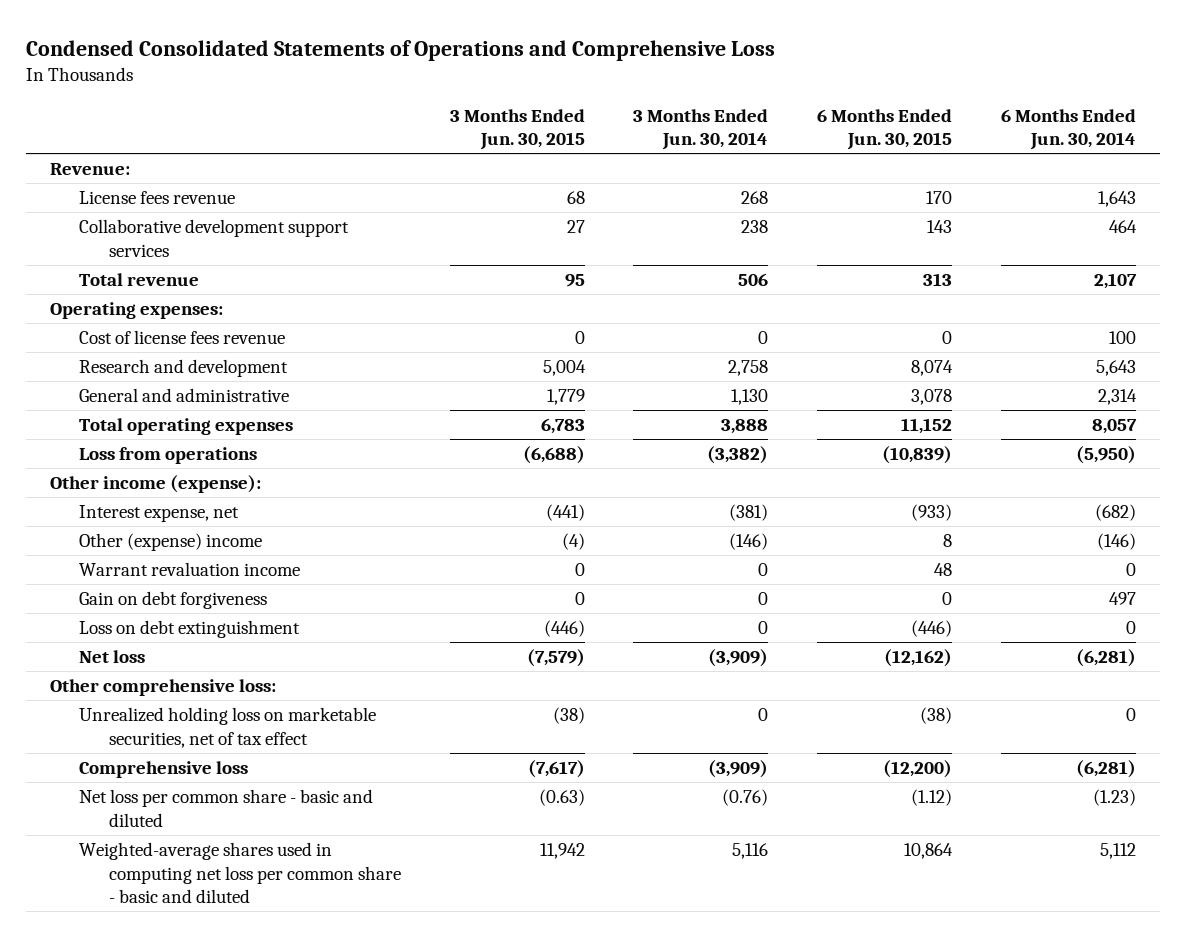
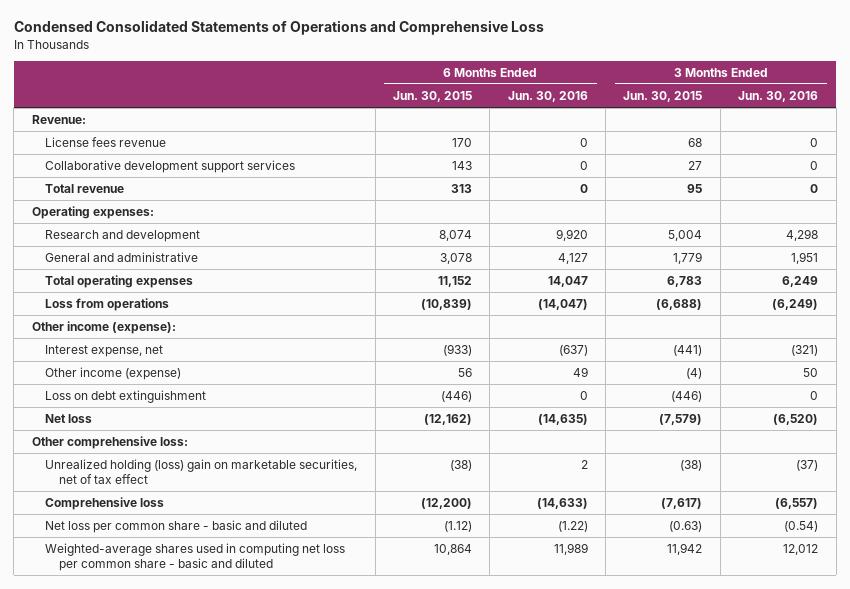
[633,108,769,151] 3 Months Ended Jun. 30, 2014 -> none
[1000,108,1136,151] 6 Months Ended Jun. 30, 2014 -> none
none -> [507,90,588,102] Jun. 30, 2016
none -> [738,90,819,102] Jun. 30, 2016
[79,330,286,345] Cost of license fees revenue -> none
[79,562,301,577] Warrant revaluation income -> none
[79,591,268,610] Gain on debt forgiveness -> none
[79,533,263,552] Other (expense) income -> [45,367,182,381] Other income (expense)
[942,534,952,548] 8 -> [458,368,473,378] 56
[79,707,377,748] Unrealized holding loss on marketable securities, net of tax effect -> [45,459,358,484] Unrealized holding (loss) gain on marketable securities, net of tax effect

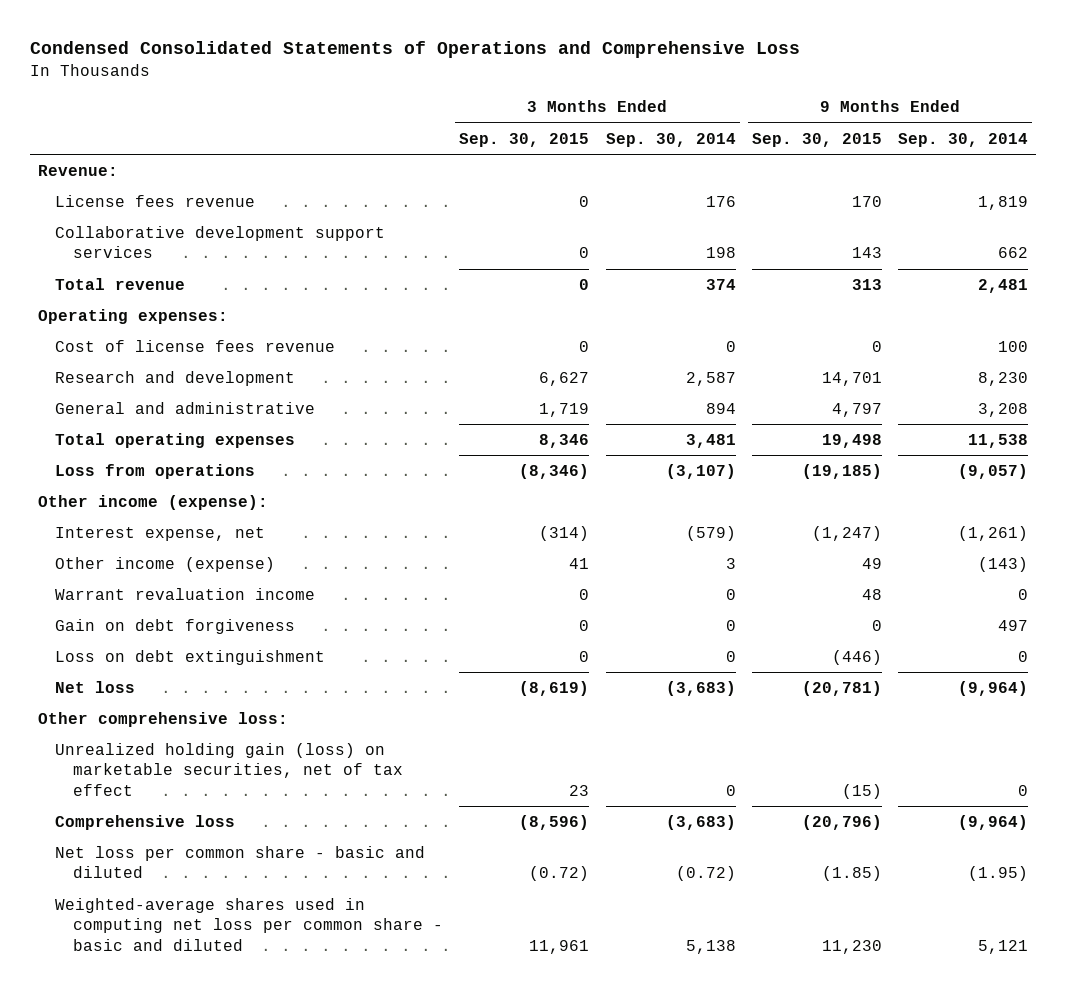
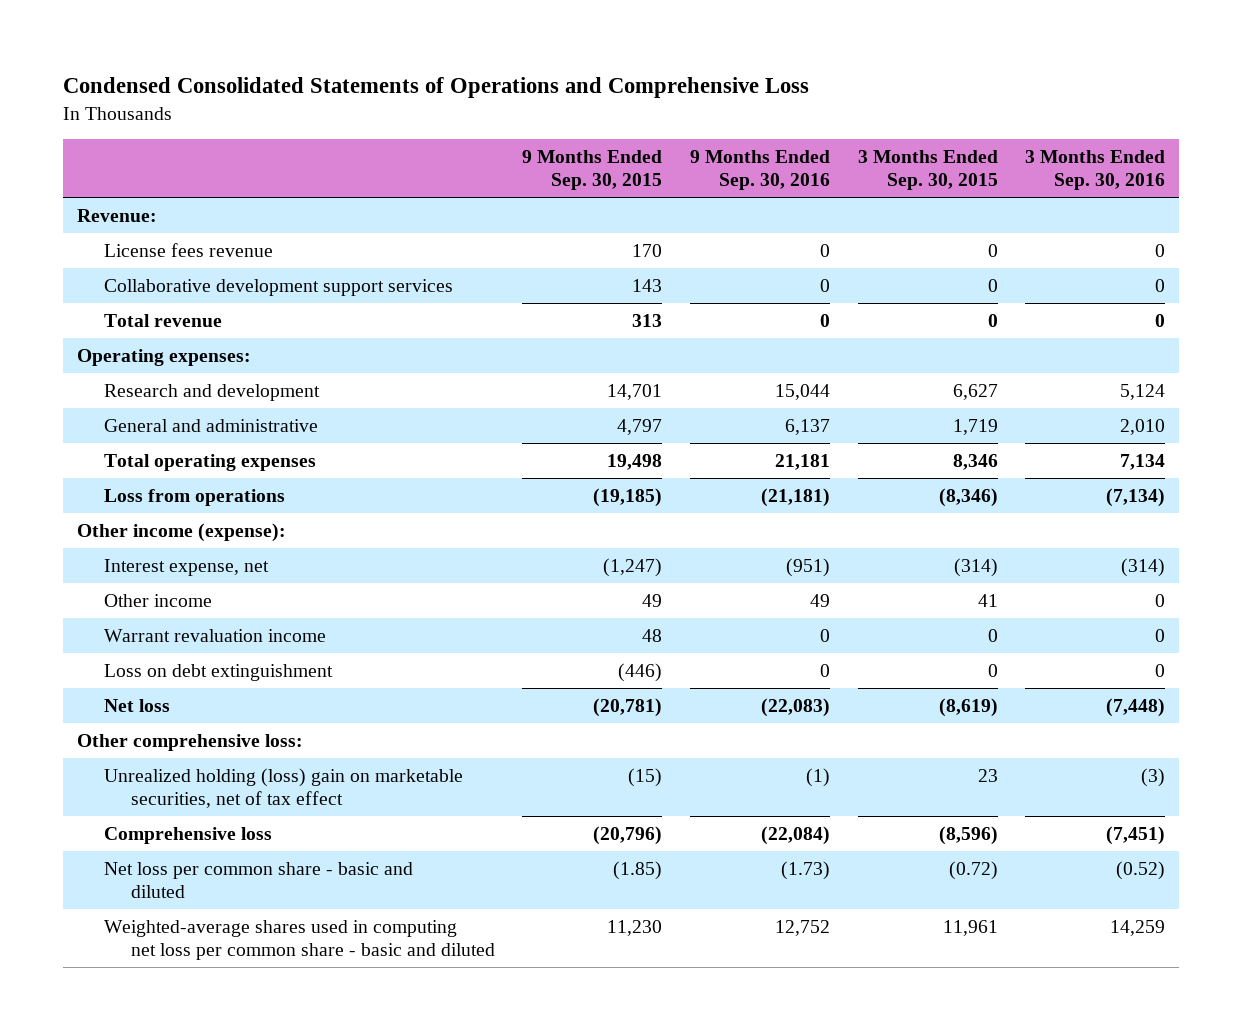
[605,132,736,147] Sep. 30, 2014 -> none
[898,132,1029,147] Sep. 30, 2014 -> none
none -> [689,150,830,190] 9 Months Ended Sep. 30, 2016
none -> [1025,150,1166,190] 3 Months Ended Sep. 30, 2016
[55,339,336,352] Cost of license fees revenue -> none
[55,556,276,572] Other income (expense) -> [103,593,212,607] Other income
[55,618,296,634] Gain on debt forgiveness -> none
[55,742,403,796] Unrealized holding gain (loss) on marketable securities, net of tax effect -> [103,767,463,808] Unrealized holding (loss) gain on marketable securities, net of tax effect

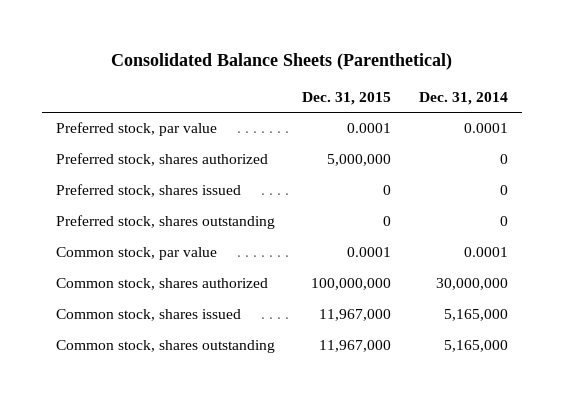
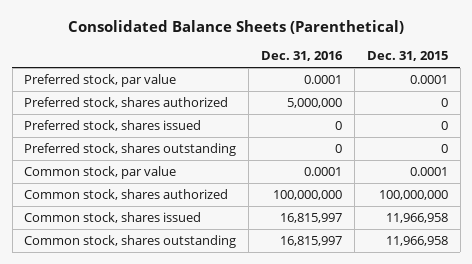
[419,91,509,105] Dec. 31, 2014 -> none
none -> [261,51,344,62] Dec. 31, 2016
[327,154,392,167] 5,000,000 -> [440,98,448,108] 0
[319,309,392,322] 11,967,000 -> [385,213,448,224] 11,966,958
[319,340,392,353] 11,967,000 -> [385,236,448,247] 11,966,958

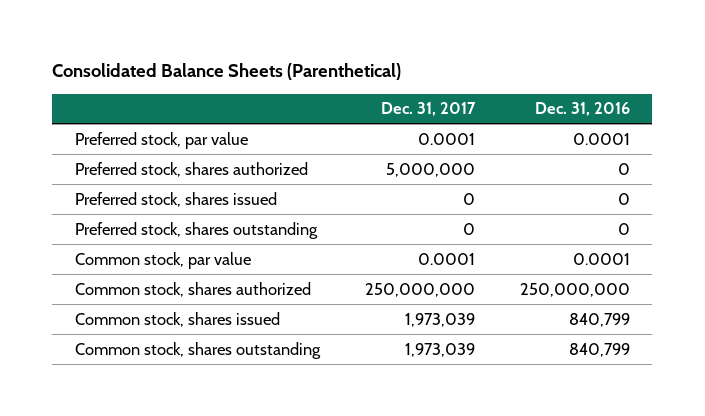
[366,51,448,62] Dec. 31, 2015 -> none
none -> [380,102,476,117] Dec. 31, 2017
[287,98,343,109] 5,000,000 -> [617,162,630,175] 0
[273,190,343,201] 100,000,000 -> [519,282,630,297] 250,000,000
[280,213,343,224] 16,815,997 -> [568,312,630,327] 840,799
[280,236,343,247] 16,815,997 -> [568,342,630,357] 840,799

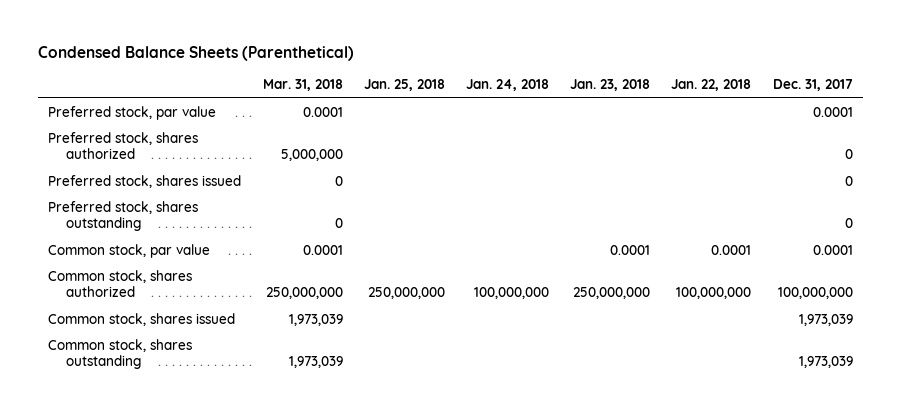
[52,63,402,81] Consolidated Balance Sheets (Parenthetical) -> [37,46,354,62] Condensed Balance Sheets (Parenthetical)
[534,102,630,117] Dec. 31, 2016 -> none
none -> [262,79,343,92] Mar. 31, 2018
none -> [363,79,445,92] Jan. 25, 2018
none -> [465,79,549,92] Jan. 24, 2018
none -> [570,79,651,92] Jan. 23, 2018
none -> [671,79,752,92] Jan. 22, 2018
[385,162,475,177] 5,000,000 -> [844,149,853,160] 0
[364,282,475,297] 250,000,000 -> [777,287,853,300] 100,000,000

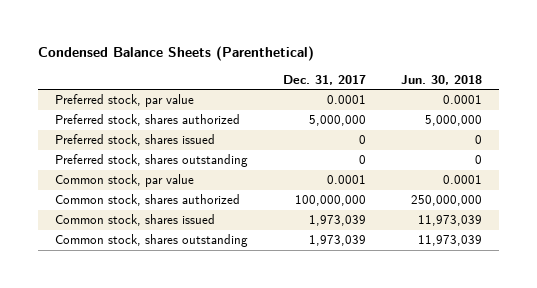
[262,79,343,92] Mar. 31, 2018 -> none
[363,79,445,92] Jan. 25, 2018 -> none
[465,79,549,92] Jan. 24, 2018 -> none
[570,79,651,92] Jan. 23, 2018 -> none
[671,79,752,92] Jan. 22, 2018 -> none
none -> [400,74,482,85] Jun. 30, 2018
[844,149,853,160] 0 -> [309,115,367,127] 5,000,000

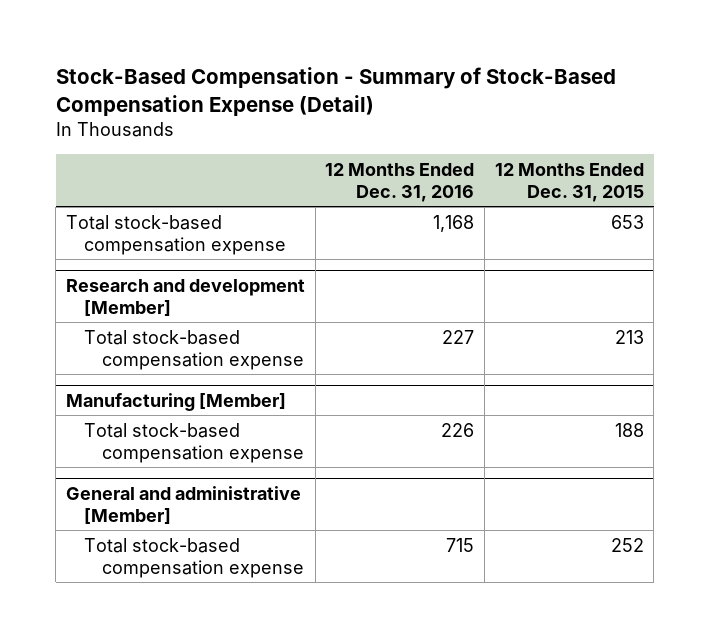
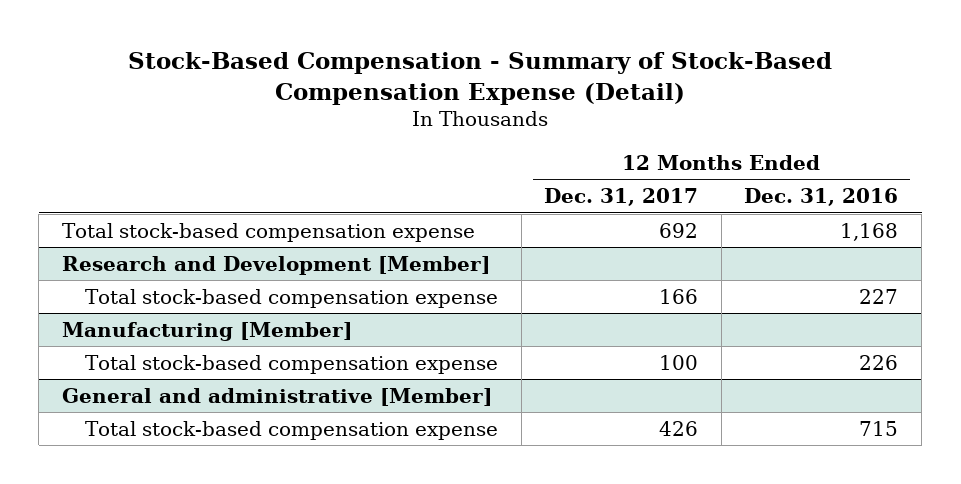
[494,162,644,202] 12 Months Ended Dec. 31, 2015 -> none
none -> [544,188,699,207] Dec. 31, 2017
[66,278,306,317] Research and development [Member] -> [62,255,491,275] Research and Development [Member]

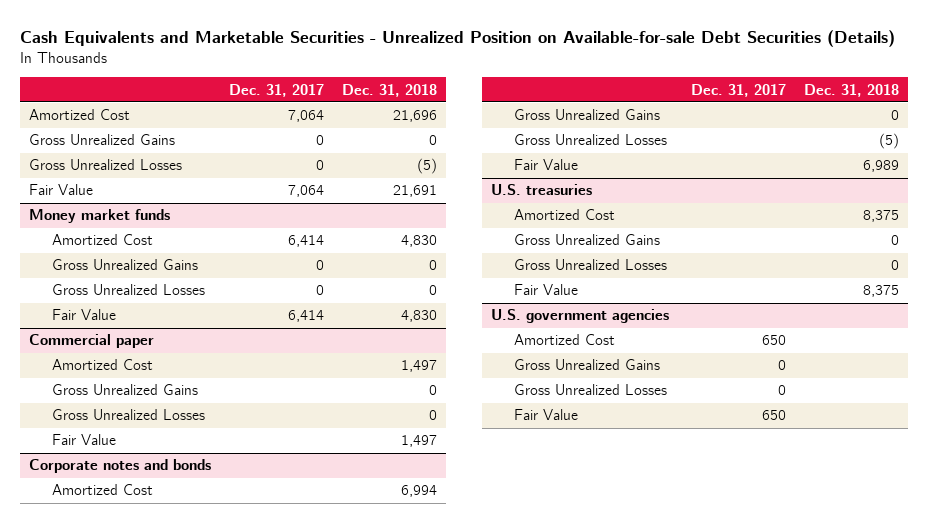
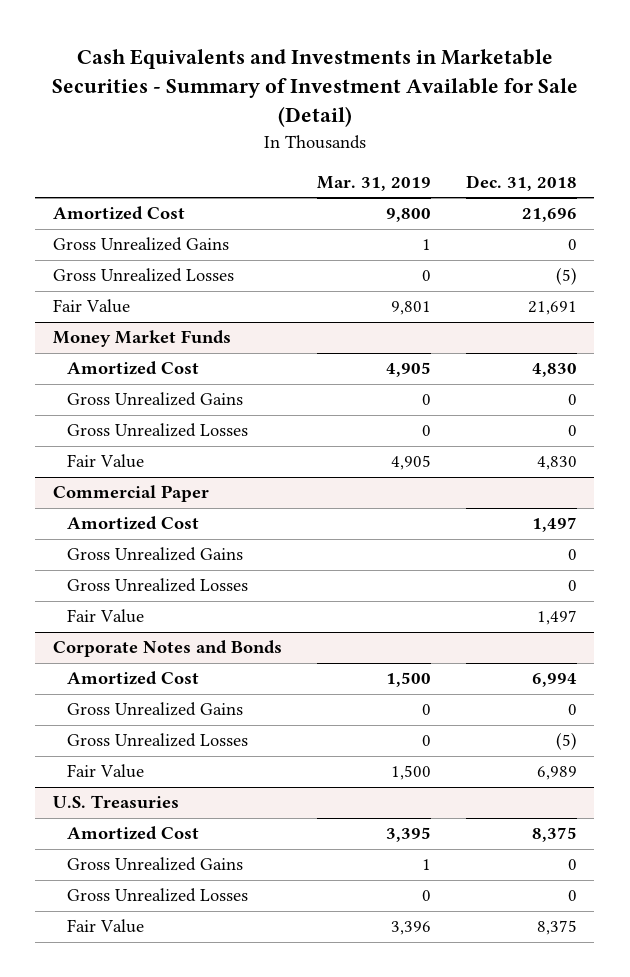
[20,29,896,47] Cash Equivalents and Marketable Securities - Unrealized Position on Available-for-sale Debt Securities (Details) -> [51,49,578,128] Cash Equivalents and Investments in Marketable Securities - Summary of Investment Available for Sale (Detail)
[229,83,325,97] Dec. 31, 2017 -> none
none -> [316,175,431,191] Mar. 31, 2019
[29,209,171,224] Money market funds -> [52,330,231,348] Money Market Funds
[29,334,155,349] Commercial paper -> [52,485,209,503] Commercial Paper
[29,459,212,474] Corporate notes and bonds -> [52,640,282,658] Corporate Notes and Bonds
[491,184,593,196] U.S. treasuries -> [52,795,179,810] U.S. Treasuries
[491,309,670,324] U.S. government agencies -> none
[514,334,616,346] Amortized Cost -> none
[514,359,661,371] Gross Unrealized Gains -> none
[514,384,668,396] Gross Unrealized Losses -> none
[514,409,579,421] Fair Value -> none

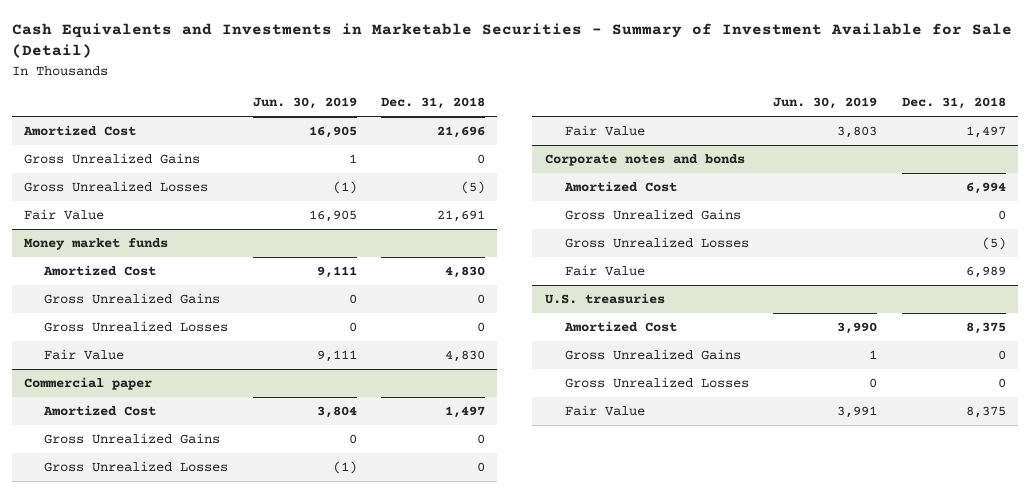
[316,175,431,191] Mar. 31, 2019 -> none
none -> [252,97,357,110] Jun. 30, 2019
[52,330,231,348] Money Market Funds -> [23,237,168,250] Money market funds
[52,485,209,503] Commercial Paper -> [23,376,152,390] Commercial paper
[52,640,282,658] Corporate Notes and Bonds -> [544,153,745,166] Corporate notes and bonds
[52,795,179,810] U.S. Treasuries -> [544,292,665,304] U.S. treasuries

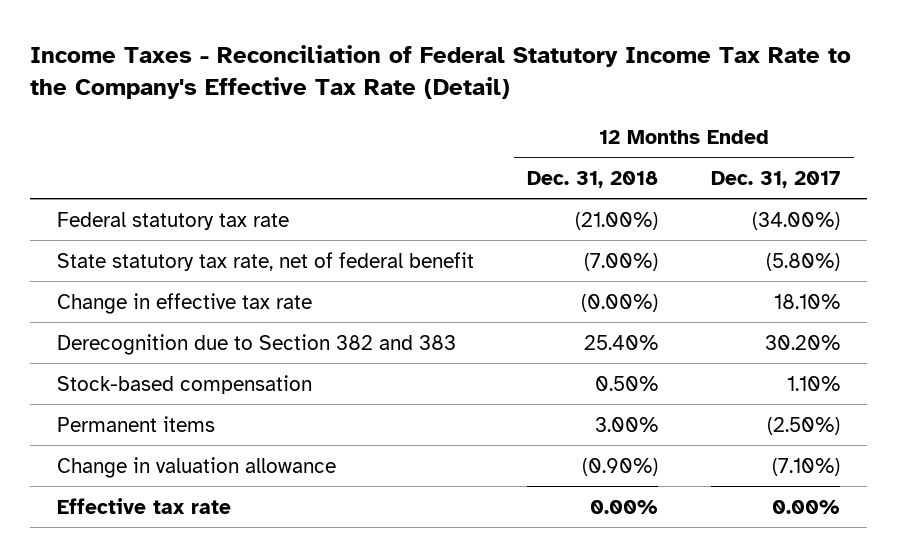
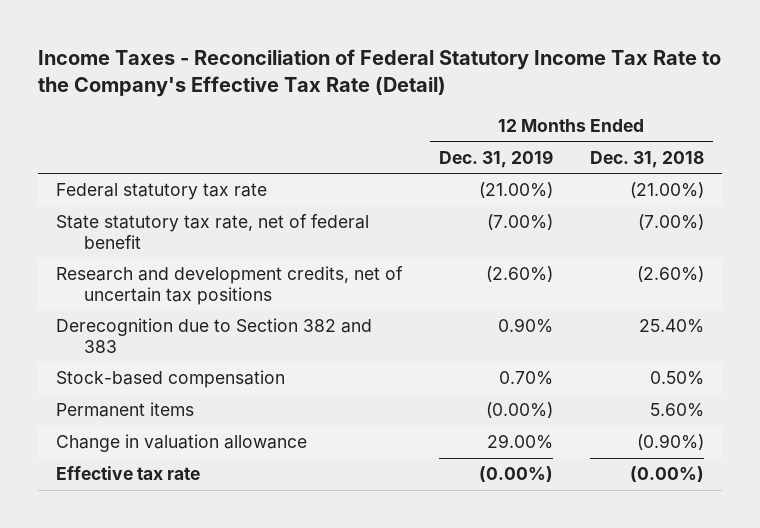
[711,170,841,188] Dec. 31, 2017 -> none
none -> [439,150,554,169] Dec. 31, 2019
[56,292,312,314] Change in effective tax rate -> none
none -> [56,266,404,305] Research and development credits, net of uncertain tax positions
[595,416,659,432] 3.00% -> [649,403,704,418] 5.60%
[590,499,659,514] 0.00% -> [629,466,704,483] (0.00%)

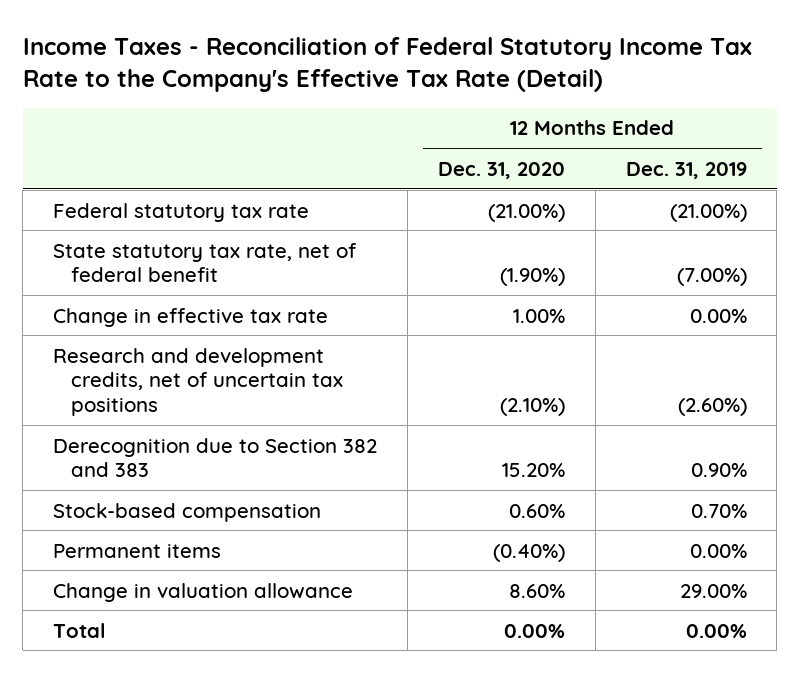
[589,151,704,169] Dec. 31, 2018 -> none
none -> [437,161,565,179] Dec. 31, 2020
none -> [53,307,329,327] Change in effective tax rate
[486,402,554,419] (0.00%) -> [689,543,747,558] 0.00%
[56,466,201,481] Effective tax rate -> none
none -> [53,622,107,638] Total

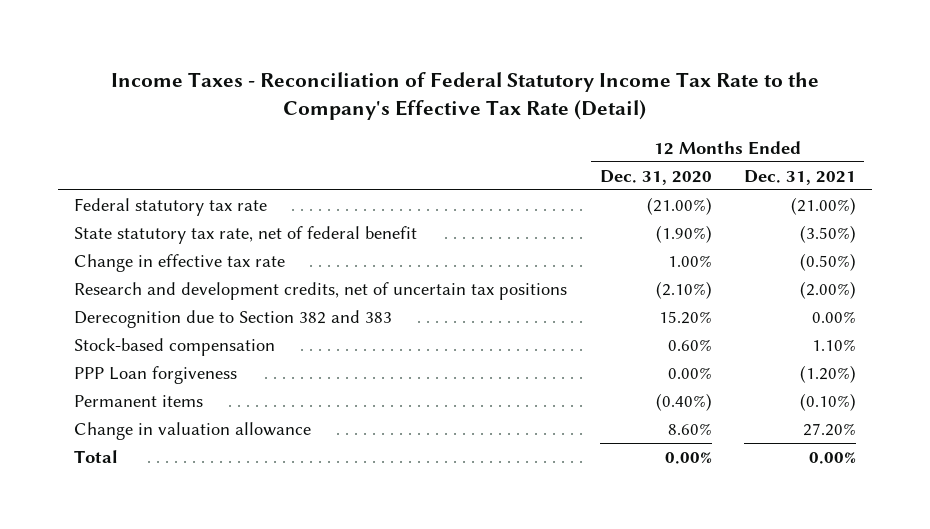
[625,161,747,179] Dec. 31, 2019 -> none
none -> [743,169,856,185] Dec. 31, 2021
none -> [74,366,238,385] PPP Loan forgiveness

